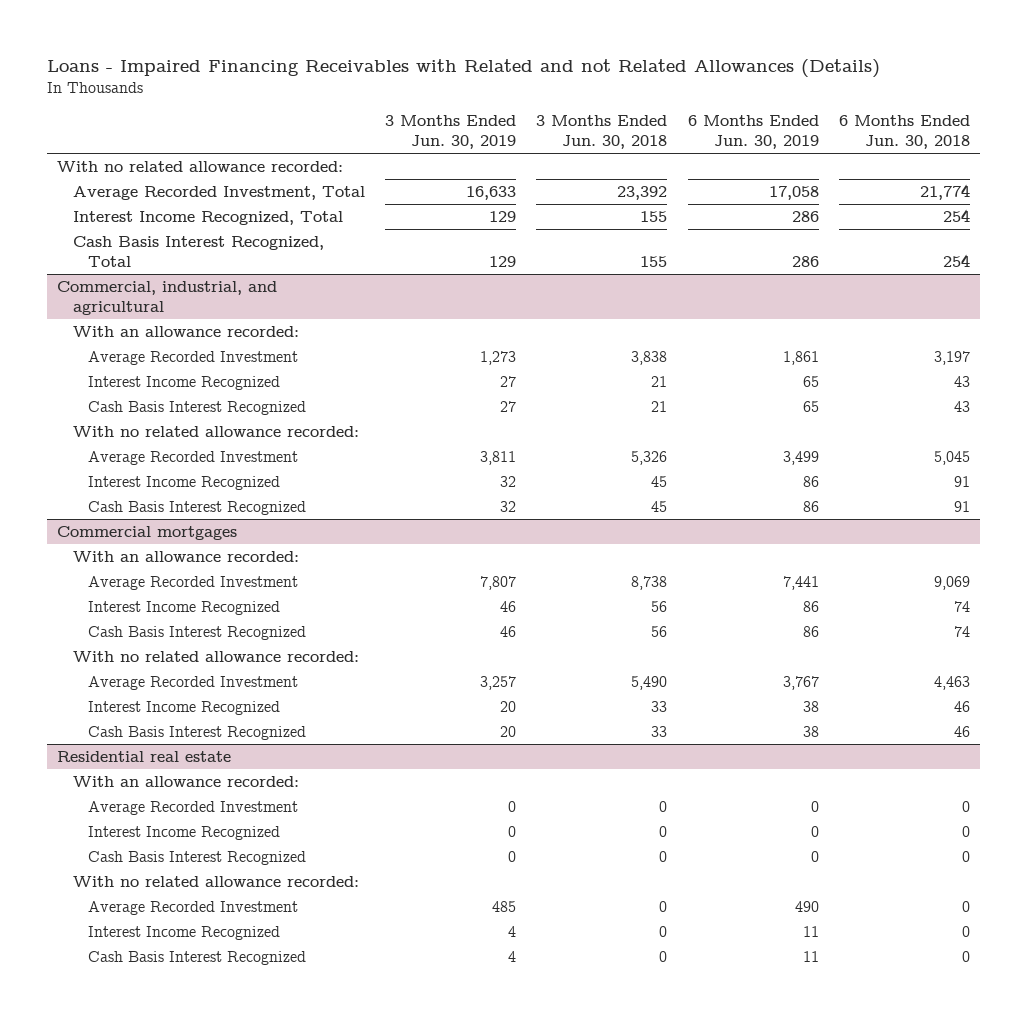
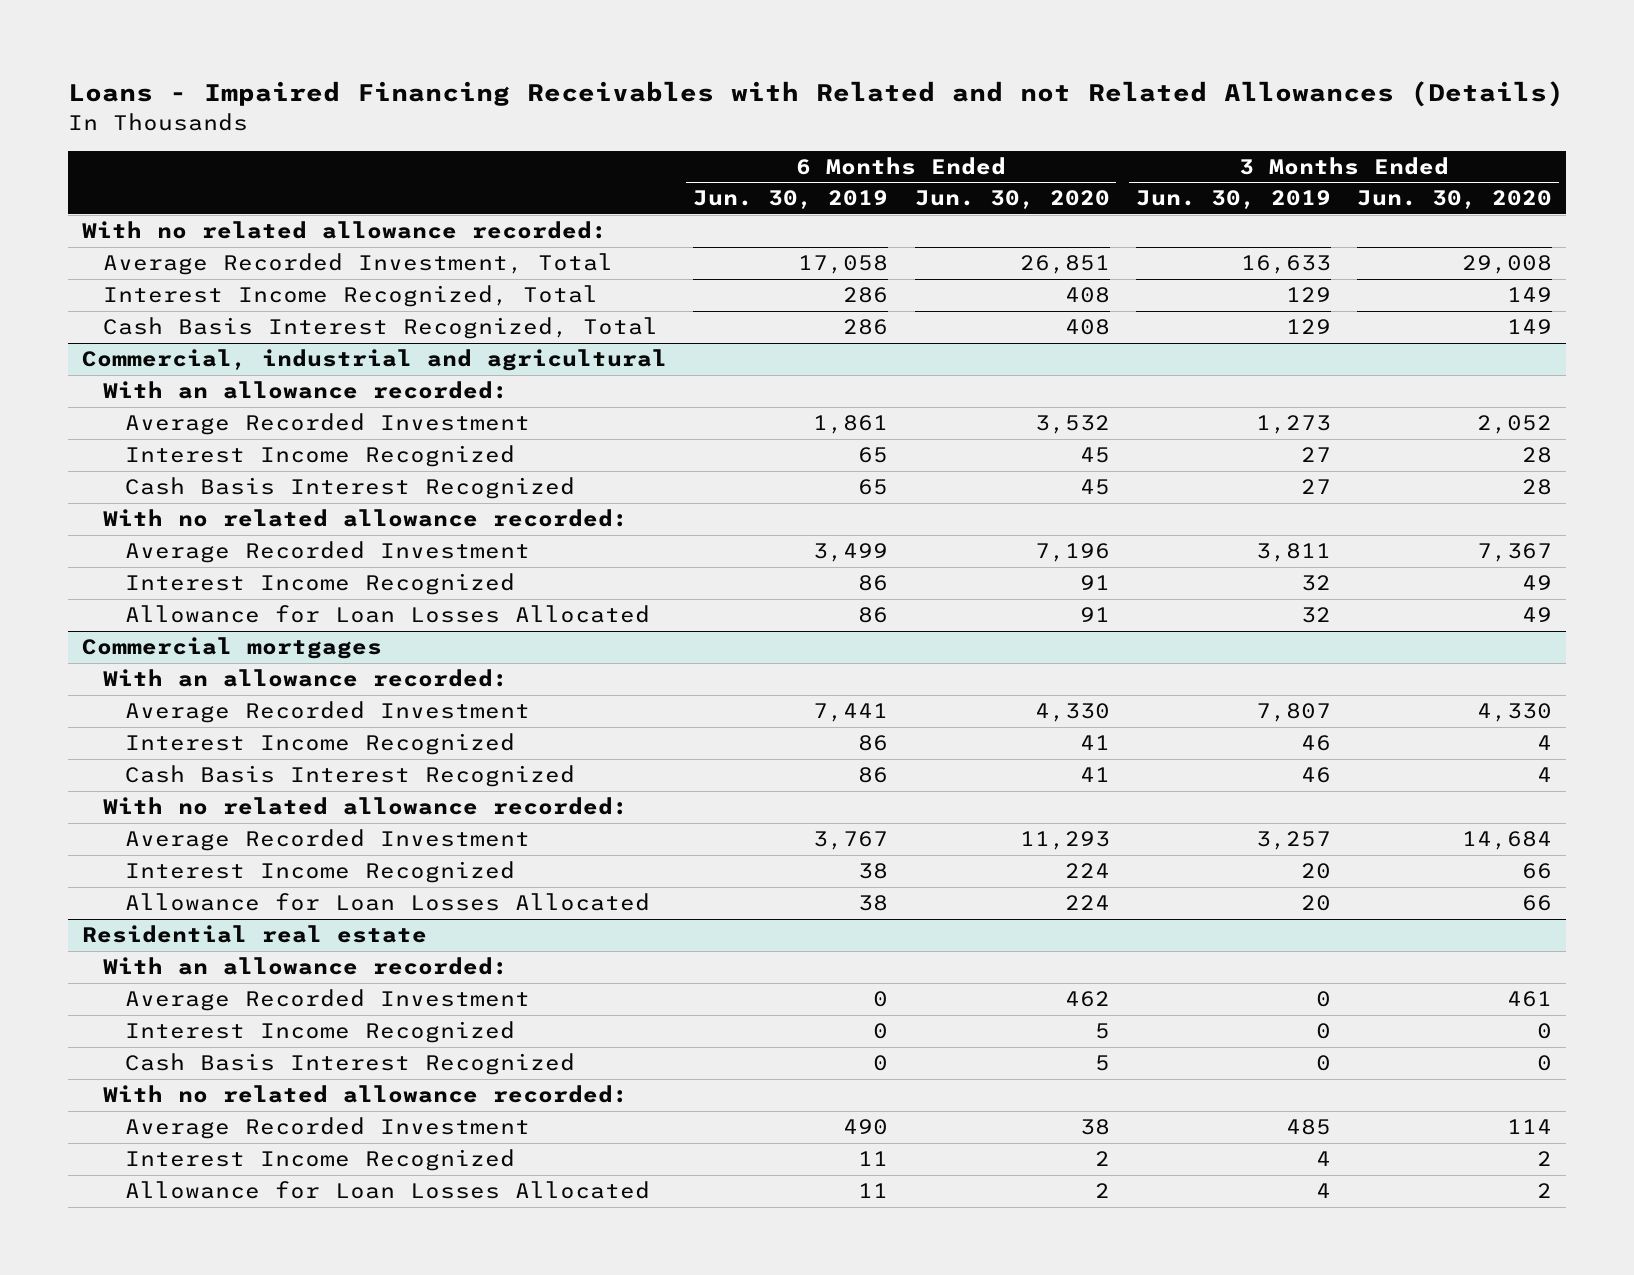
[536,115,668,150] 3 Months Ended Jun. 30, 2018 -> none
[839,115,971,150] 6 Months Ended Jun. 30, 2018 -> none
none -> [914,190,1110,210] Jun. 30, 2020
none -> [1357,190,1553,210] Jun. 30, 2020
[57,280,278,315] Commercial, industrial, and agricultural -> [81,349,667,372] Commercial, industrial and agricultural
[88,500,307,515] Cash Basis Interest Recognized -> [124,605,650,624] Allowance for Loan Losses Allocated
[88,725,307,740] Cash Basis Interest Recognized -> [124,893,650,912] Allowance for Loan Losses Allocated
[88,950,307,965] Cash Basis Interest Recognized -> [124,1181,650,1200] Allowance for Loan Losses Allocated

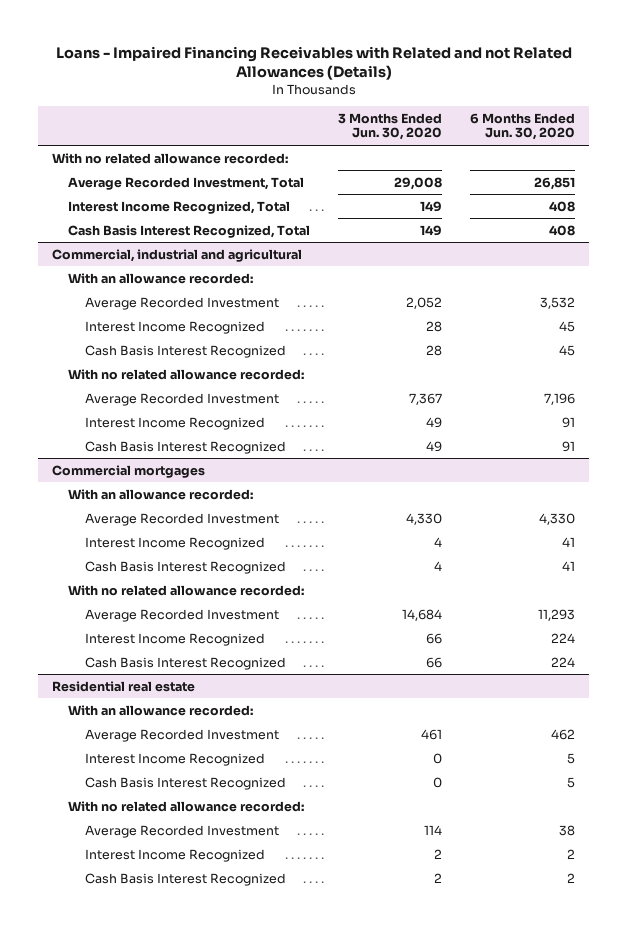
[693,190,889,210] Jun. 30, 2019 -> none
[1136,190,1332,210] Jun. 30, 2019 -> none
[124,605,650,624] Allowance for Loan Losses Allocated -> [84,440,286,454] Cash Basis Interest Recognized
[124,893,650,912] Allowance for Loan Losses Allocated -> [84,656,286,670] Cash Basis Interest Recognized
[124,1181,650,1200] Allowance for Loan Losses Allocated -> [84,872,286,886] Cash Basis Interest Recognized

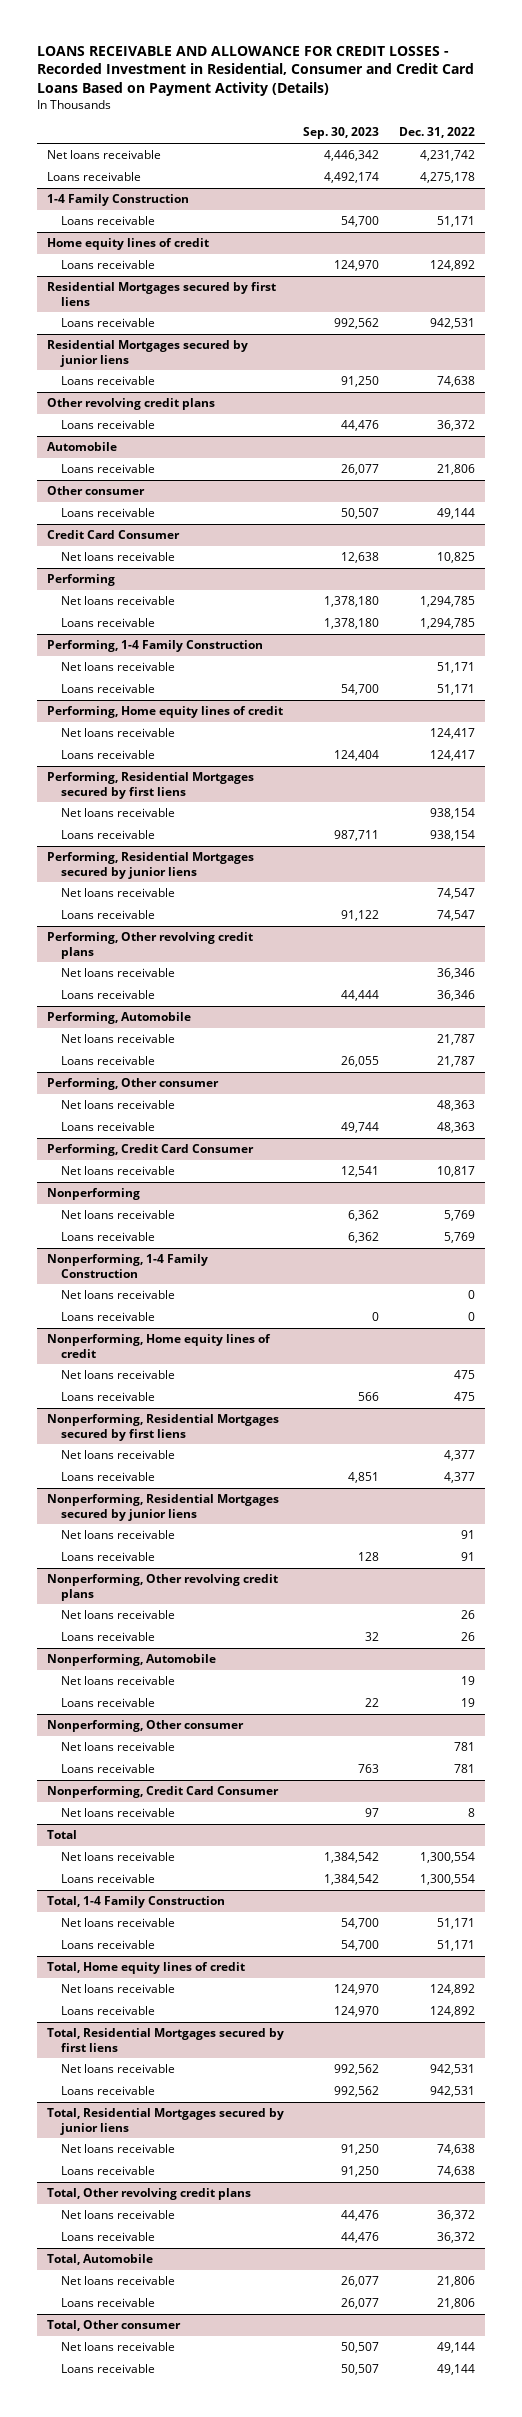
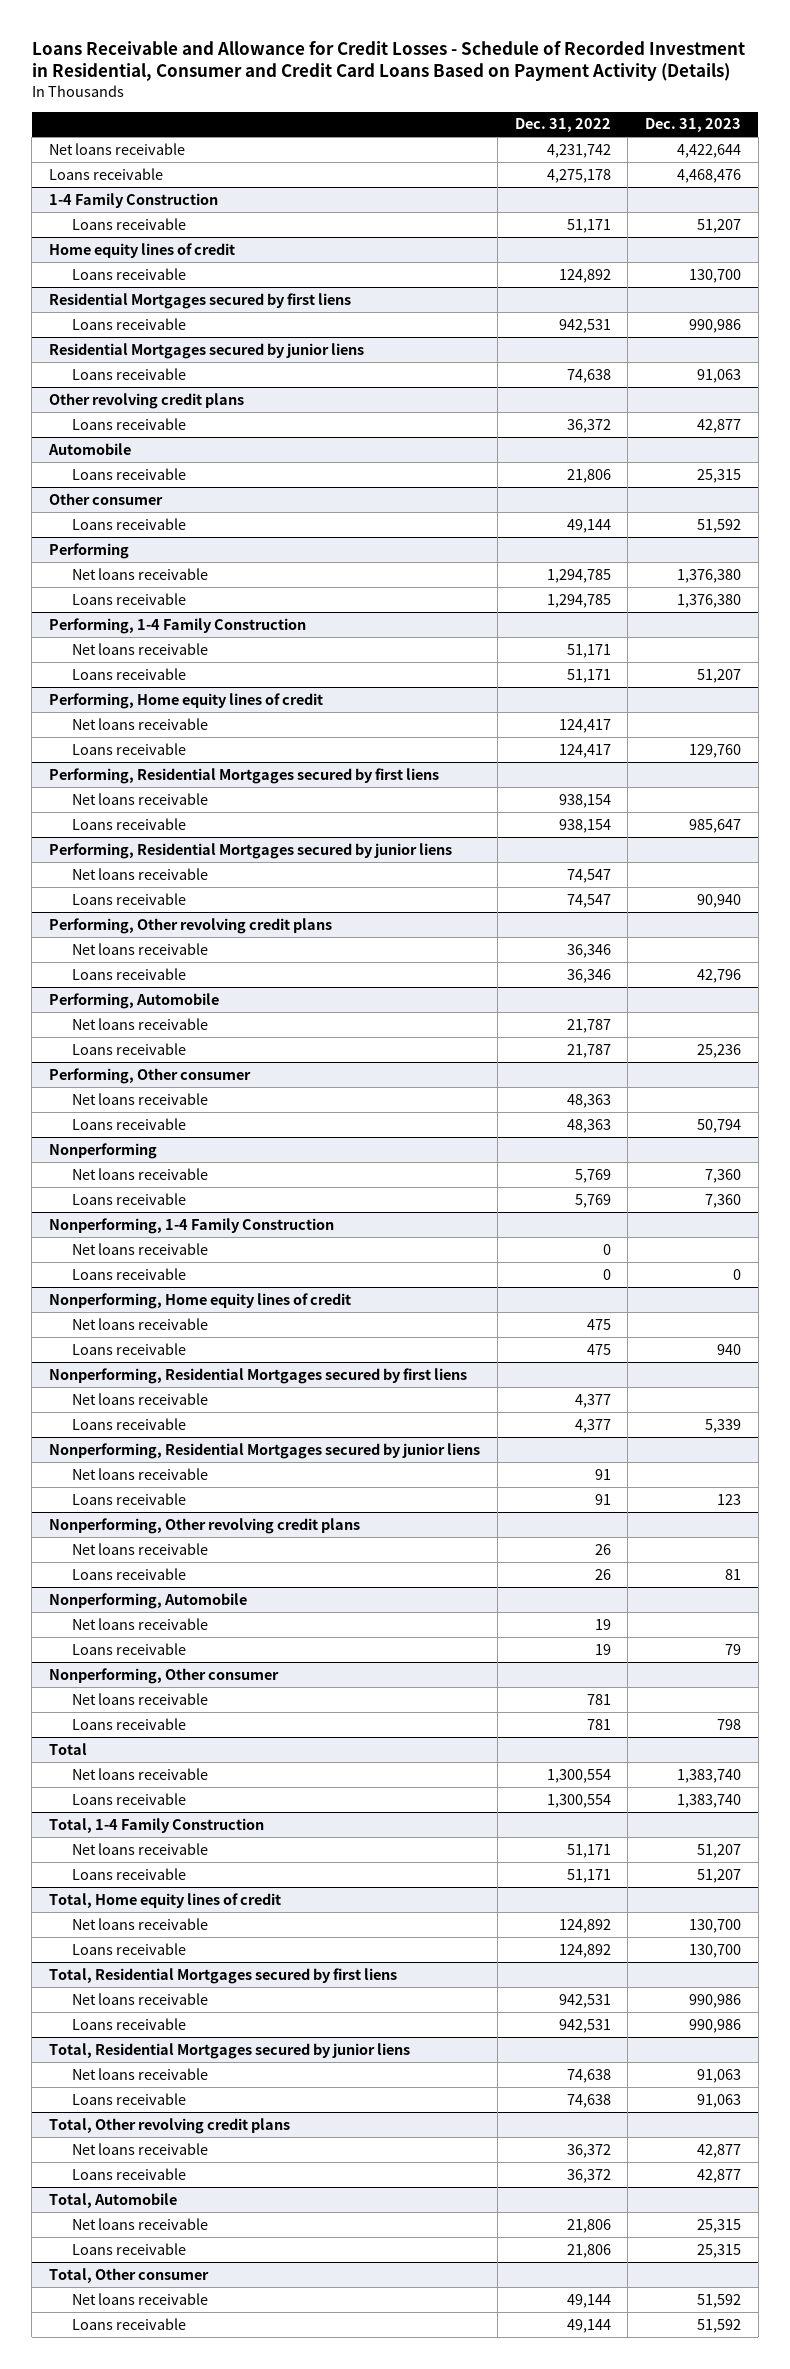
[37,45,475,96] LOANS RECEIVABLE AND ALLOWANCE FOR CREDIT LOSSES - Recorded Investment in Residential, Consumer and Credit Card Loans Based on Payment Activity (Details) -> [31,40,745,82] Loans Receivable and Allowance for Credit Losses - Schedule of Recorded Investment in Residential, Consumer and Credit Card Loans Based on Payment Activity (Details)
[303,127,380,140] Sep. 30, 2023 -> none
none -> [644,118,741,133] Dec. 31, 2023
[46,530,180,540] Credit Card Consumer -> none
[60,552,175,562] Net loans receivable -> none
[46,1144,254,1157] Performing, Credit Card Consumer -> none
[60,1166,175,1176] Net loans receivable -> none
[46,1786,279,1799] Nonperforming, Credit Card Consumer -> none
[60,1808,175,1818] Net loans receivable -> none

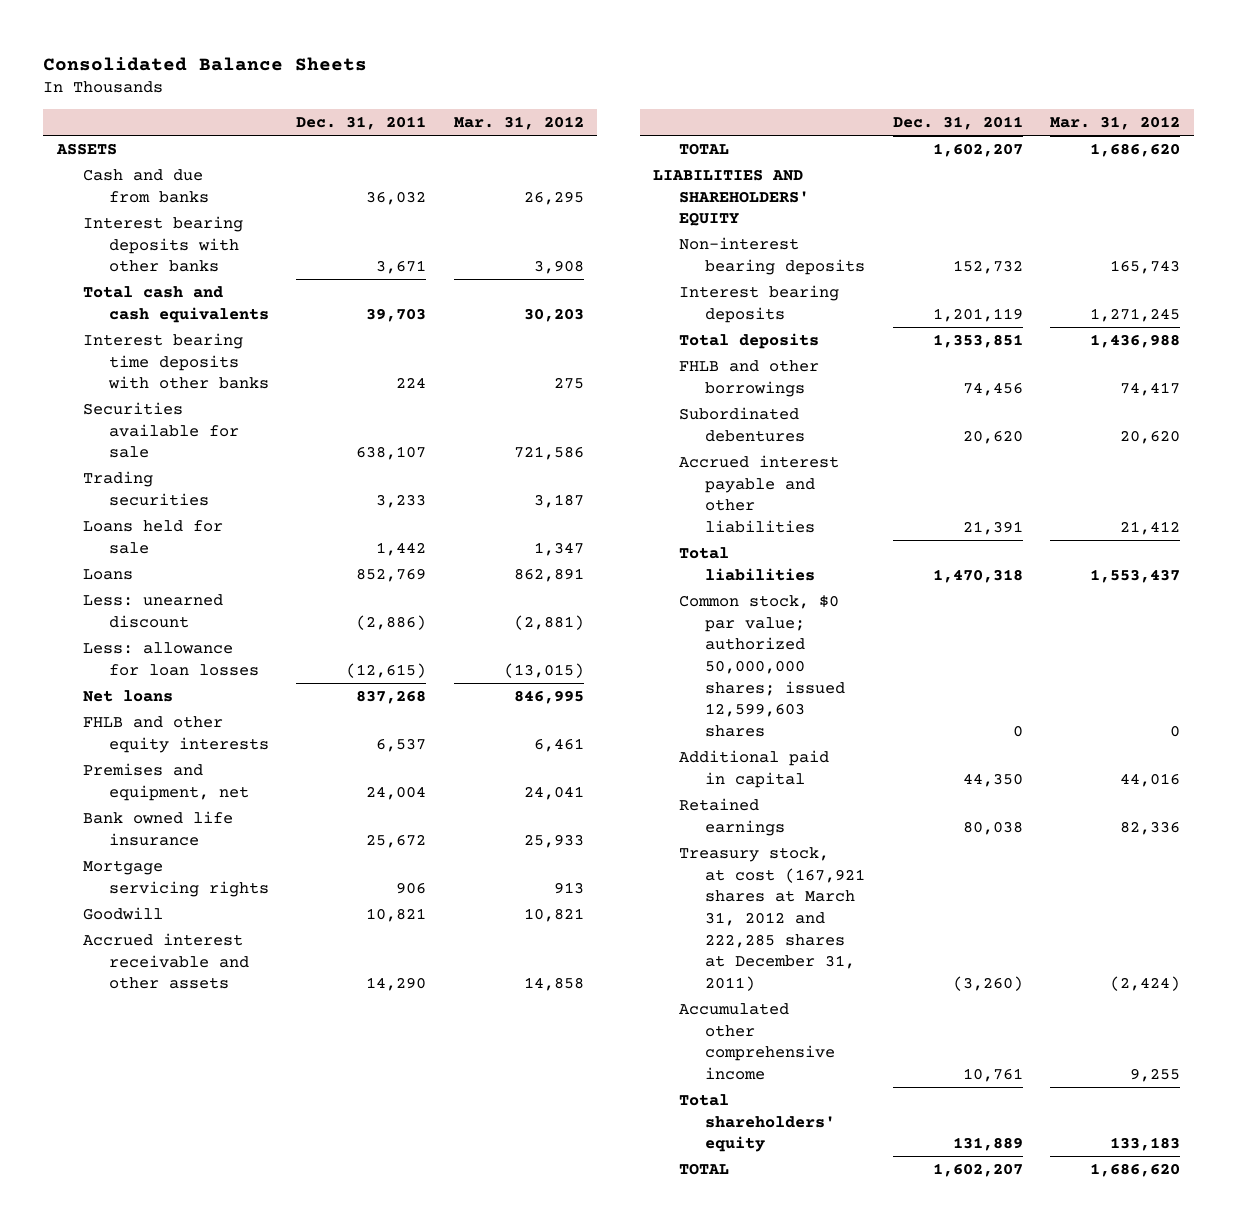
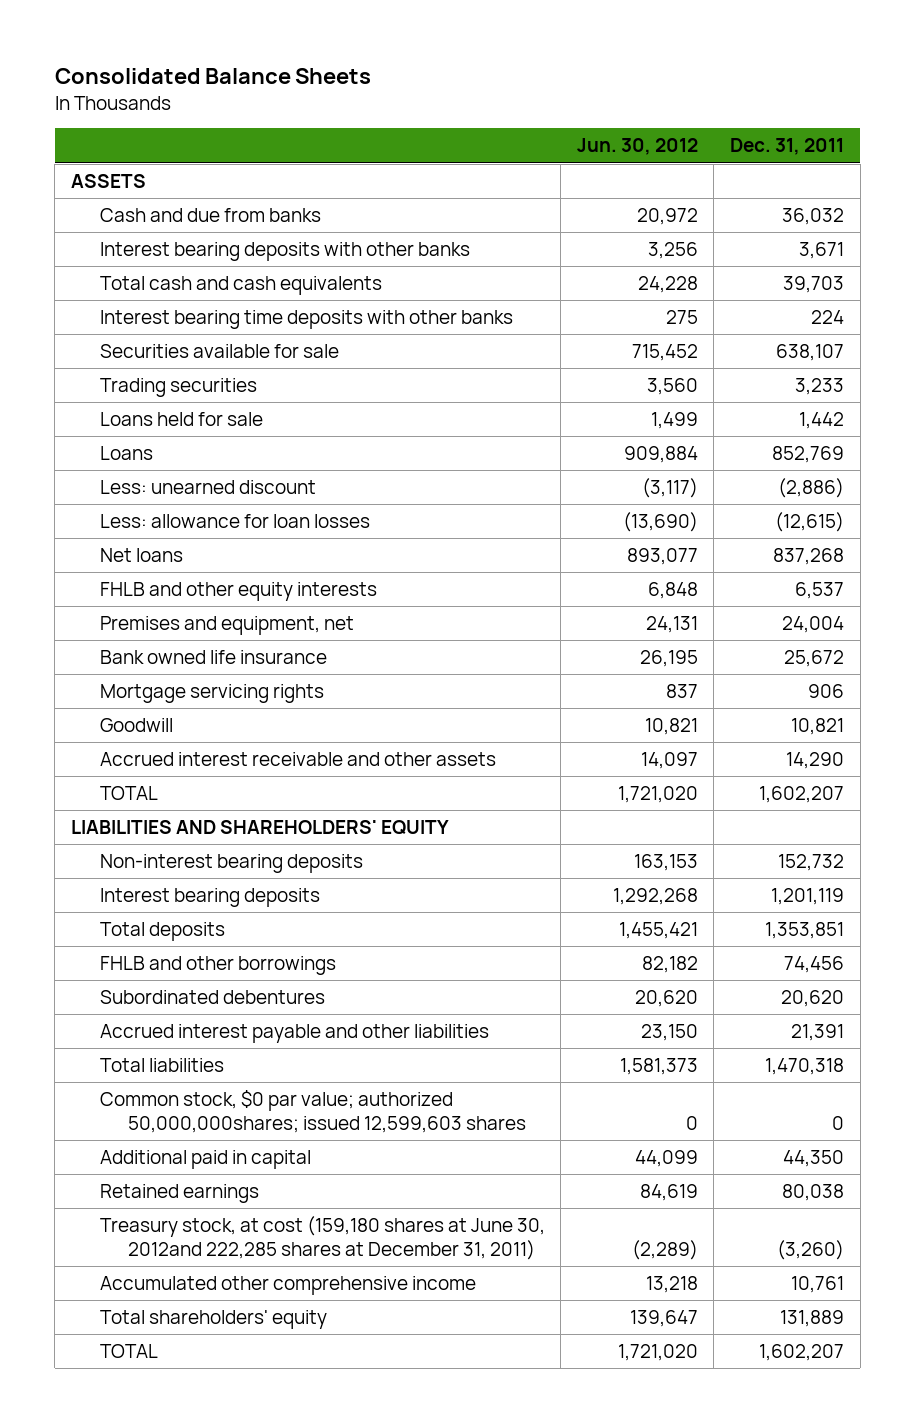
[453,116,584,131] Mar. 31, 2012 -> none
none -> [576,138,698,156] Jun. 30, 2012
[679,594,846,737] Common stock, $0 par value; authorized 50,000,000 shares; issued 12,599,603 shares -> [99,1089,527,1133] Common stock, $0 par value; authorized 50,000,000shares; issued 12,599,603 shares
[679,846,866,991] Treasury stock, at cost (167,921 shares at March 31, 2012 and 222,285 shares at December 31, 2011) -> [99,1215,545,1260] Treasury stock, at cost (159,180 shares at June 30, 2012and 222,285 shares at December 31, 2011)

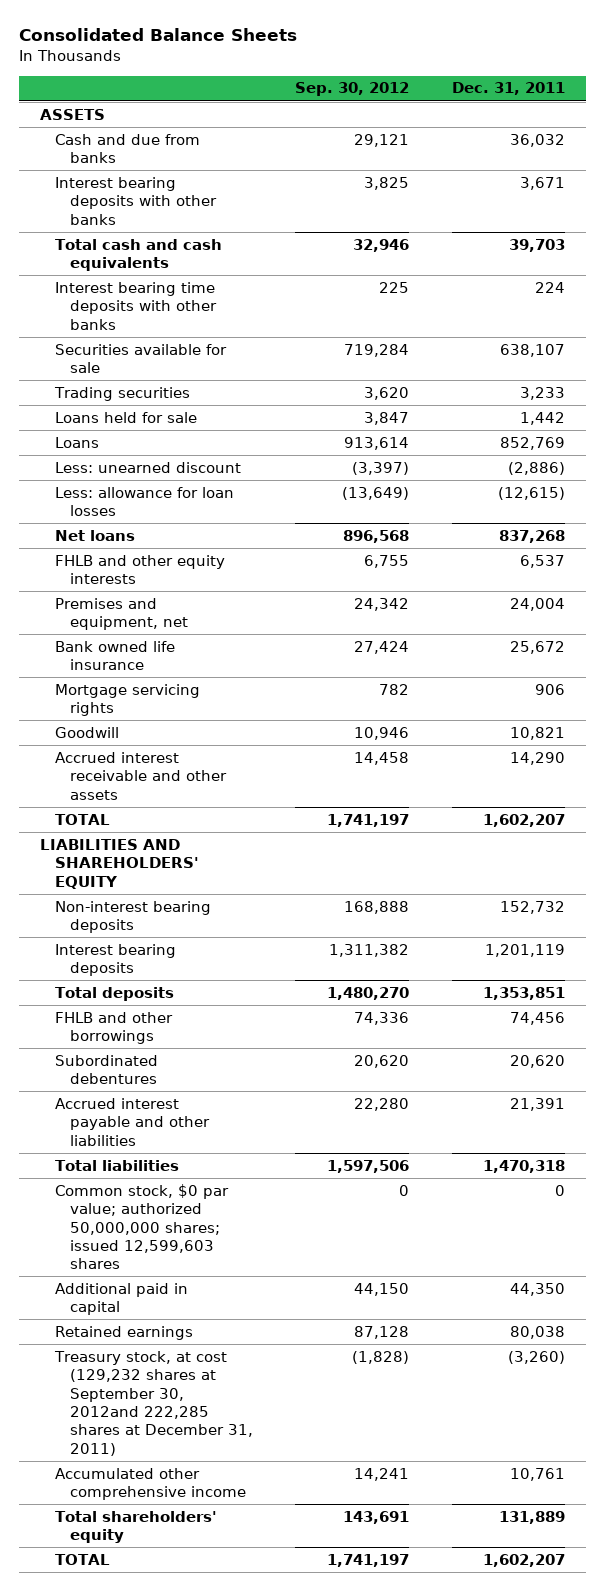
[576,138,698,156] Jun. 30, 2012 -> none
none -> [295,82,410,97] Sep. 30, 2012
[99,1089,527,1133] Common stock, $0 par value; authorized 50,000,000shares; issued 12,599,603 shares -> [54,1183,229,1270] Common stock, $0 par value; authorized 50,000,000 shares; issued 12,599,603 shares
[99,1215,545,1260] Treasury stock, at cost (159,180 shares at June 30, 2012and 222,285 shares at December 31, 2011) -> [53,1350,253,1456] Treasury stock, at cost (129,232 shares at September 30, 2012and 222,285 shares at December 31, 2011)

